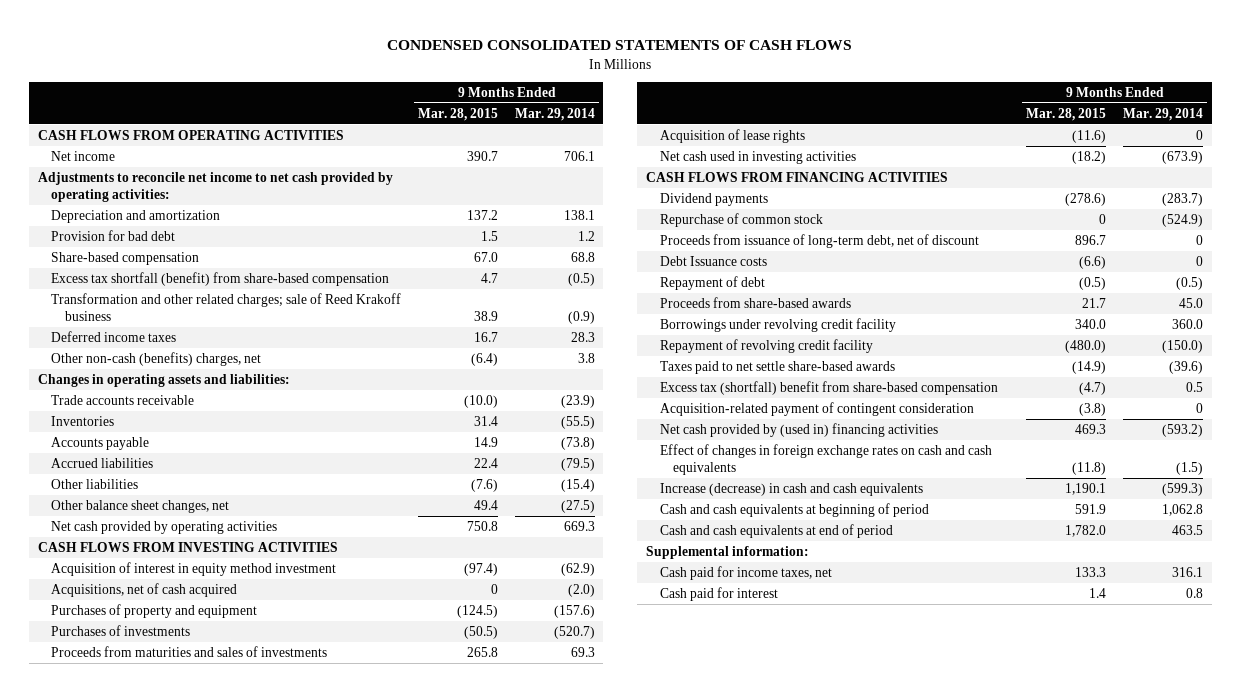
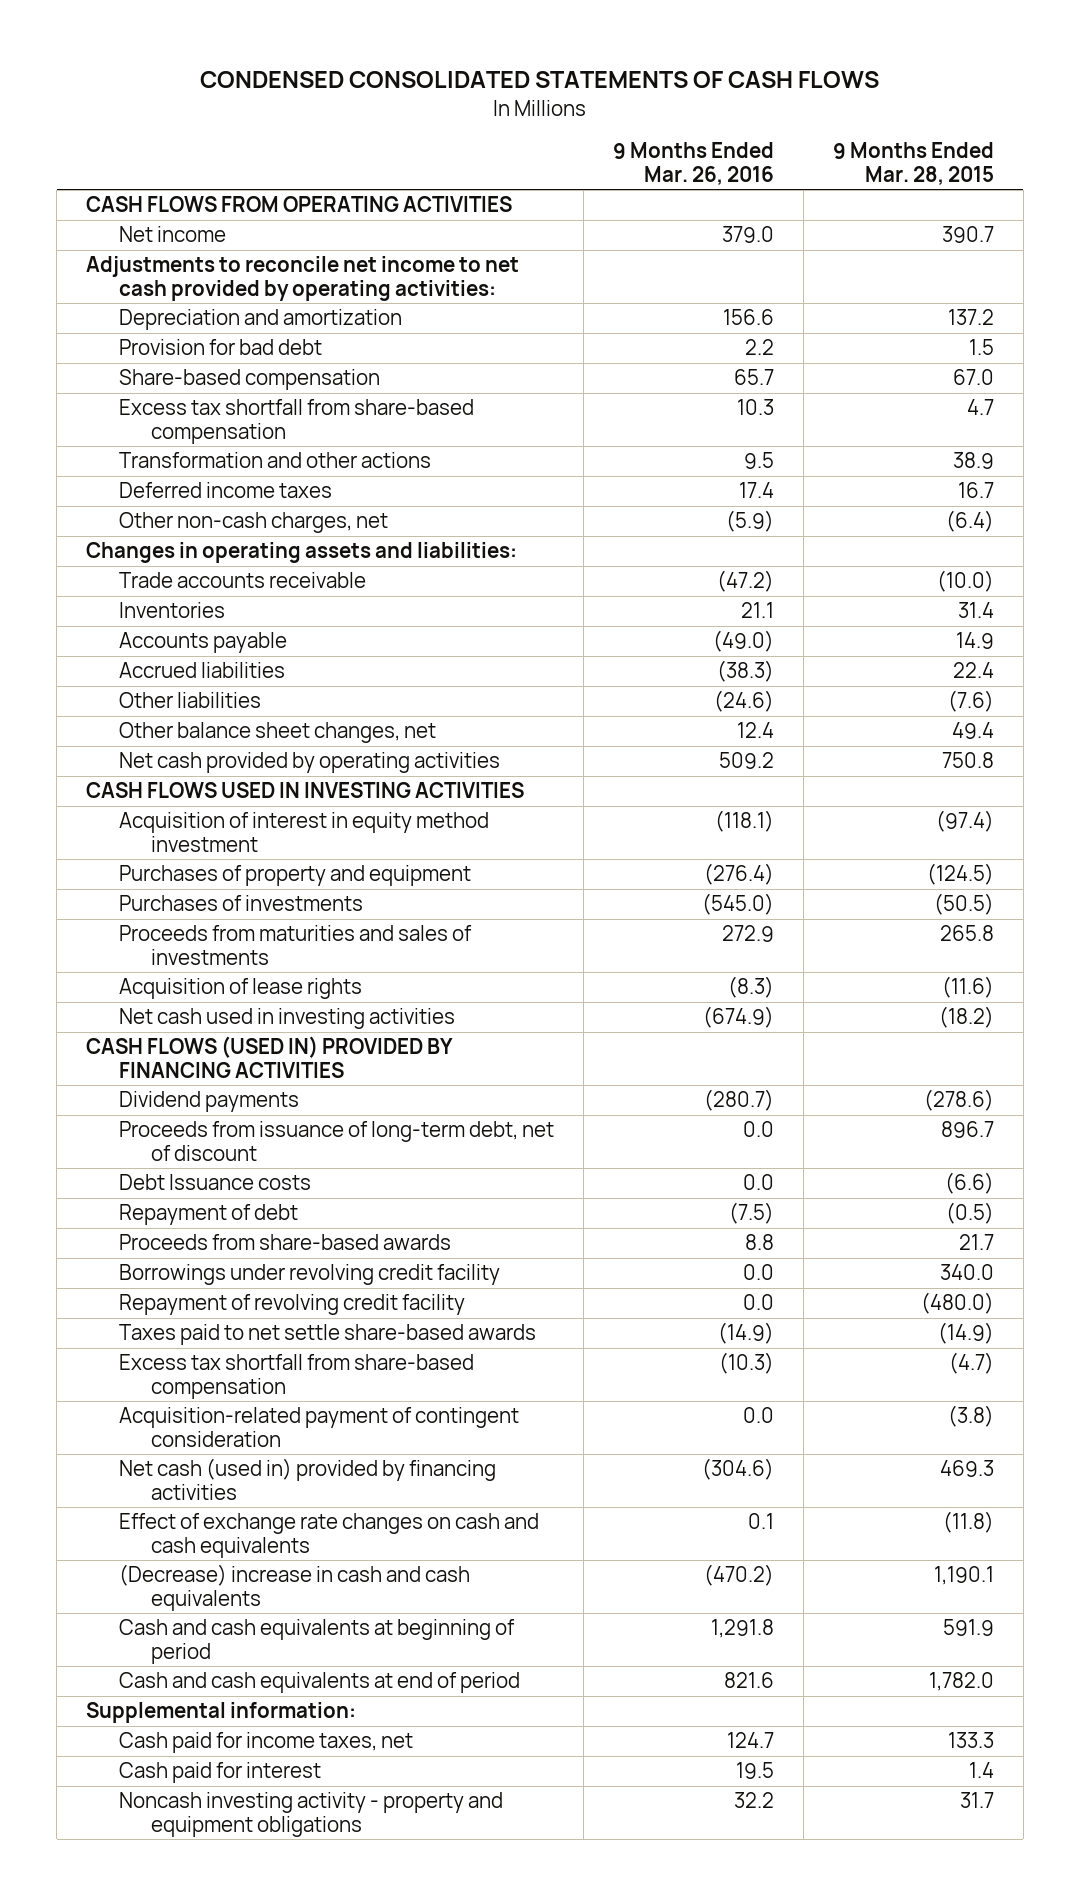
[514,107,595,121] Mar. 29, 2014 -> none
none -> [612,142,774,185] 9 Months Ended Mar. 26, 2016
[51,271,390,286] Excess tax shortfall (benefit) from share-based compensation -> [118,399,474,444] Excess tax shortfall from share-based compensation
[51,292,402,322] Transformation and other related charges; sale of Reed Krakoff business -> [118,452,431,469] Transformation and other actions
[51,351,262,366] Other non-cash (benefits) charges, net -> [118,512,388,534] Other non-cash charges, net
[37,541,338,552] CASH FLOWS FROM INVESTING ACTIVITIES -> [86,782,525,799] CASH FLOWS USED IN INVESTING ACTIVITIES
[51,582,238,597] Acquisitions, net of cash acquired -> none
[645,171,948,182] CASH FLOWS FROM FINANCING ACTIVITIES -> [86,1036,454,1078] CASH FLOWS (USED IN) PROVIDED BY FINANCING ACTIVITIES
[659,212,823,227] Repurchase of common stock -> none
[659,380,998,395] Excess tax (shortfall) benefit from share-based compensation -> [118,1354,474,1399] Excess tax shortfall from share-based compensation
[659,422,938,437] Net cash provided by (used in) financing activities -> [118,1458,496,1500] Net cash (used in) provided by financing activities
[659,443,992,476] Effect of changes in foreign exchange rates on cash and cash equivalents -> [118,1513,539,1558] Effect of exchange rate changes on cash and cash equivalents
[659,482,923,496] Increase (decrease) in cash and cash equivalents -> [118,1564,470,1611] (Decrease) increase in cash and cash equivalents
none -> [118,1792,503,1837] Noncash investing activity - property and equipment obligations

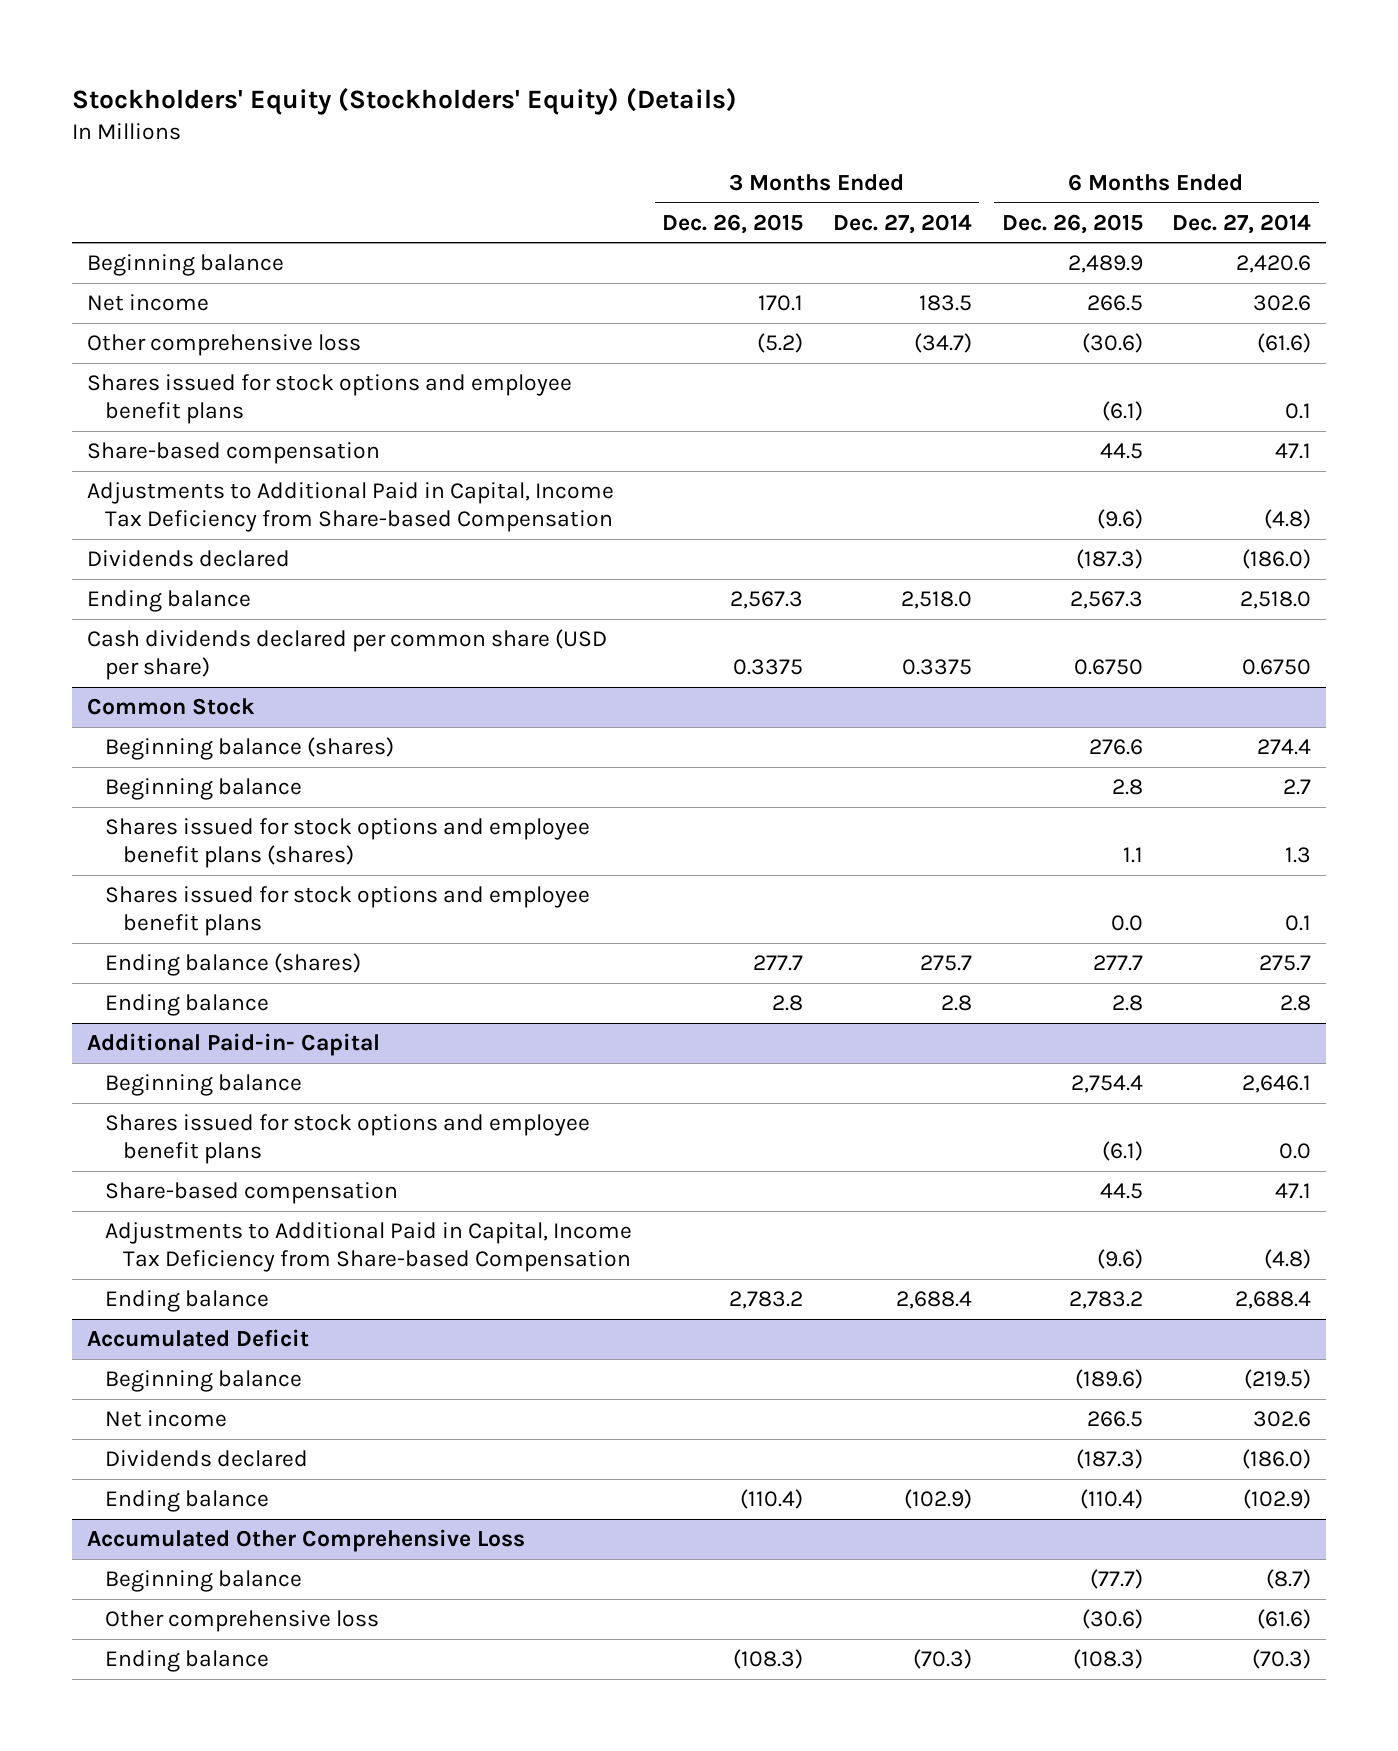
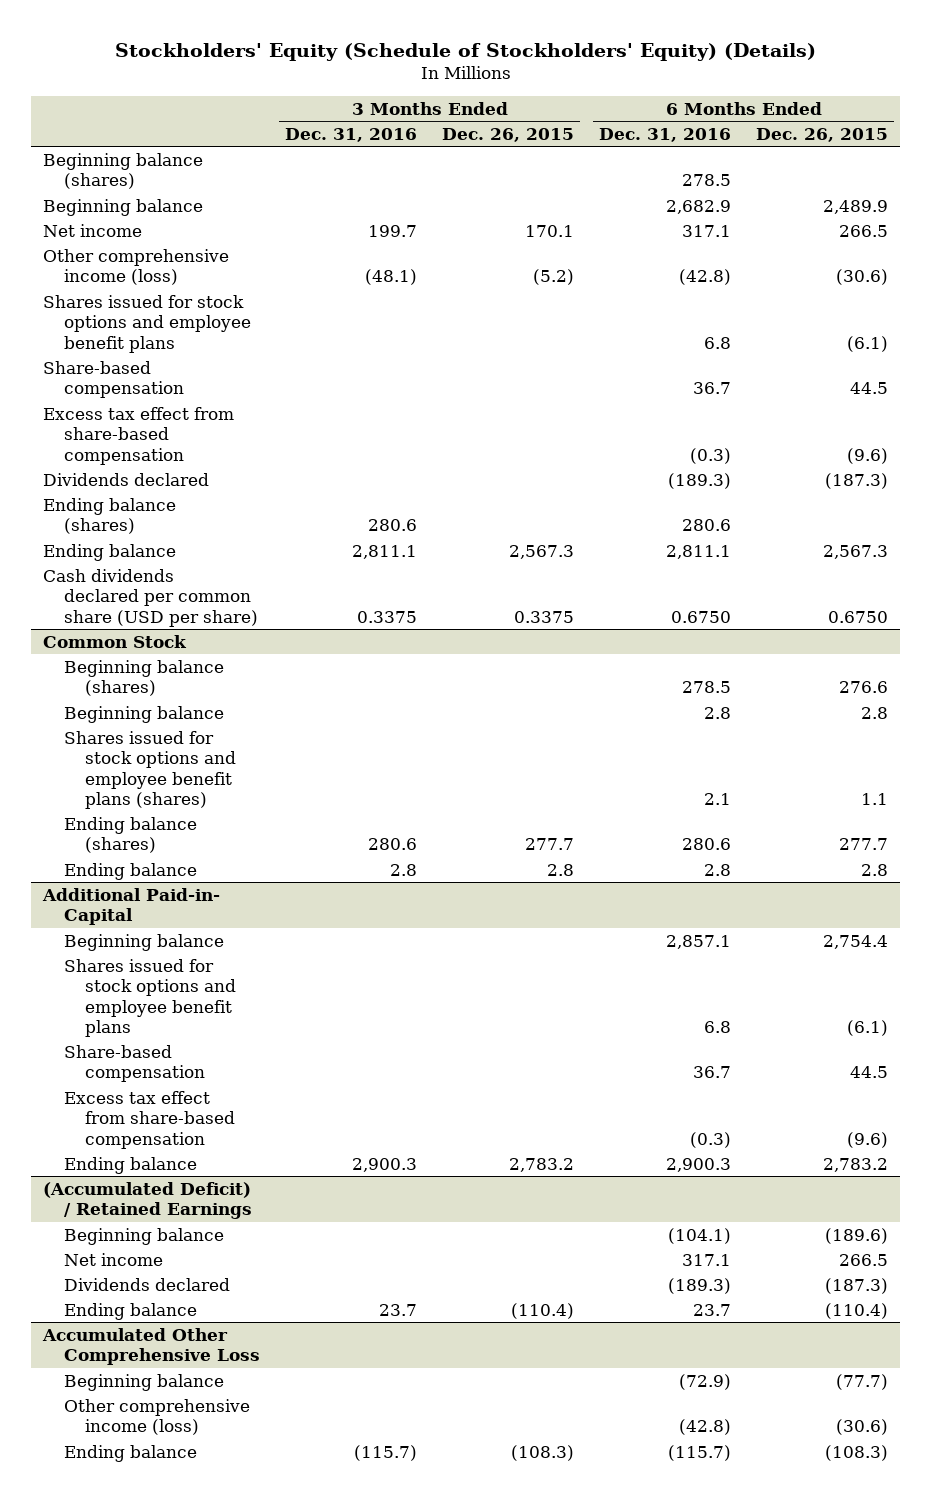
[72,88,738,116] Stockholders' Equity (Stockholders' Equity) (Details) -> [114,42,816,61] Stockholders' Equity (Schedule of Stockholders' Equity) (Details)
[832,213,972,234] Dec. 27, 2014 -> none
[1172,213,1312,234] Dec. 27, 2014 -> none
none -> [285,127,418,142] Dec. 31, 2016
none -> [599,127,732,142] Dec. 31, 2016
none -> [43,152,204,190] Beginning balance (shares)
[87,334,362,357] Other comprehensive loss -> [43,248,230,286] Other comprehensive income (loss)
[87,482,615,533] Adjustments to Additional Paid in Capital, Income Tax Deficiency from Share-based Compensation -> [43,406,235,465] Excess tax effect from share-based compensation
none -> [43,497,177,535] Ending balance (shares)
[105,886,591,937] Shares issued for stock options and employee benefit plans -> none
[105,1222,633,1273] Adjustments to Additional Paid in Capital, Income Tax Deficiency from Share-based Compensation -> [64,1090,236,1149] Excess tax effect from share-based compensation
[87,1329,310,1348] Accumulated Deficit -> [43,1181,253,1220] (Accumulated Deficit) / Retained Earnings
[105,1610,380,1633] Other comprehensive loss -> [64,1398,251,1436] Other comprehensive income (loss)

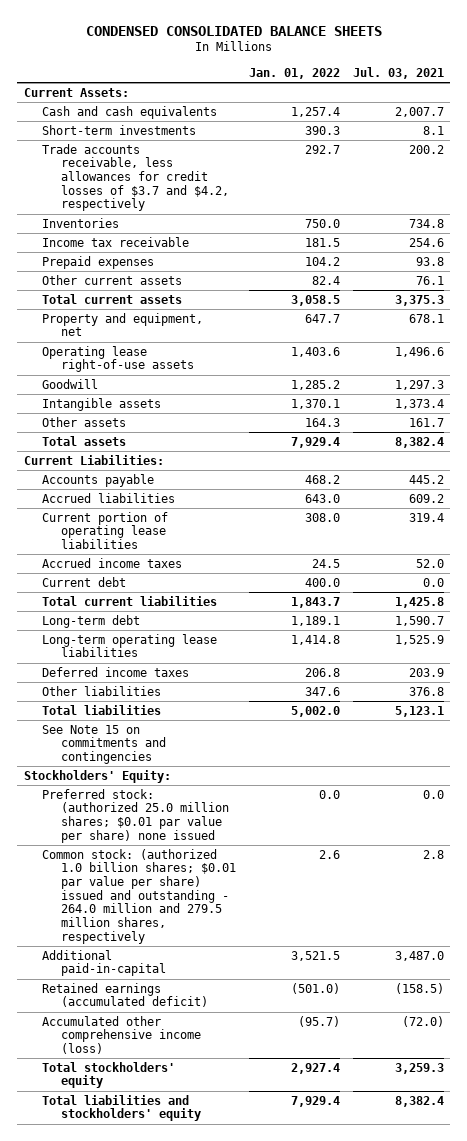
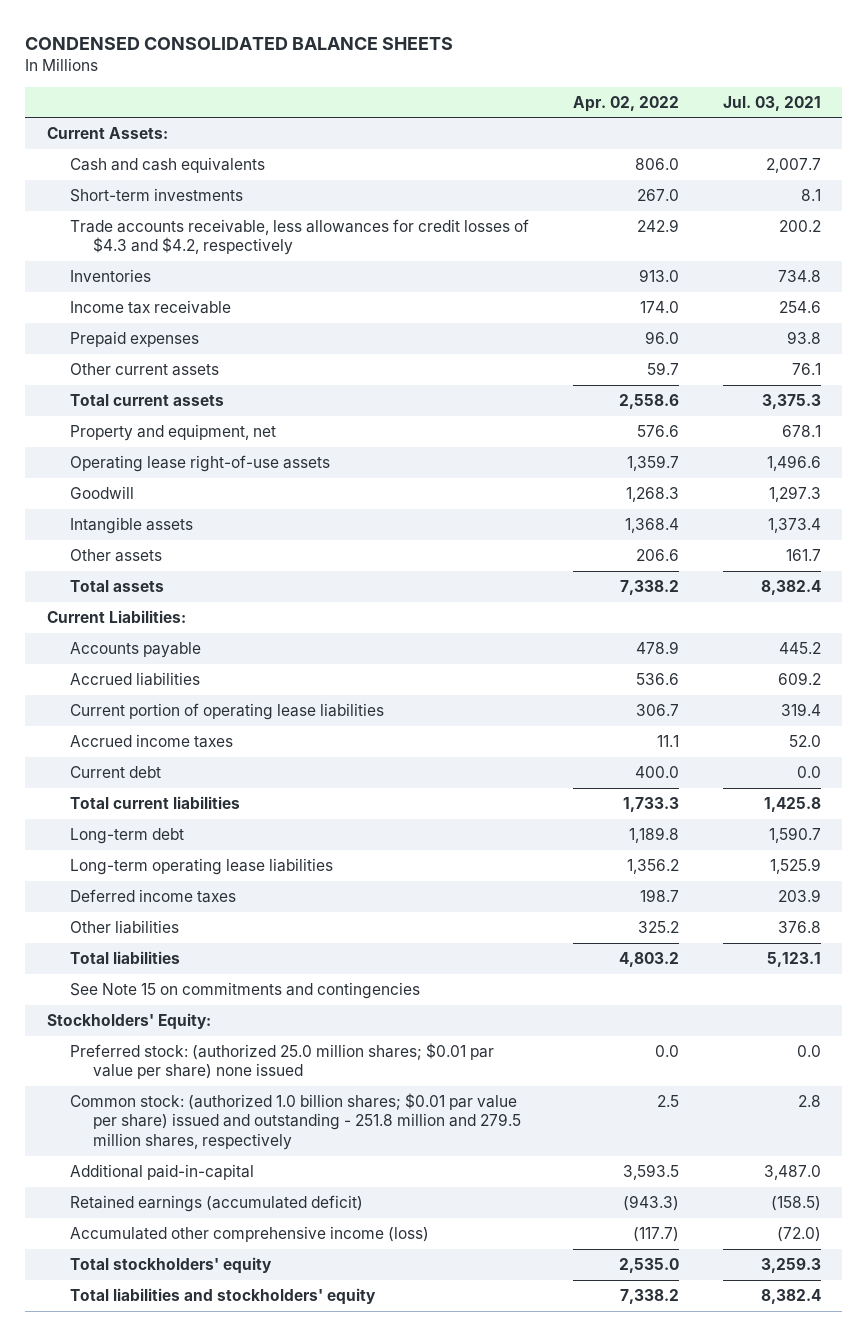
[249,68,341,80] Jan. 01, 2022 -> none
none -> [572,95,679,112] Apr. 02, 2022
[42,143,230,212] Trade accounts receivable, less allowances for credit losses of $3.7 and $4.2, respectively -> [70,218,530,256] Trade accounts receivable, less allowances for credit losses of $4.3 and $4.2, respectively
[42,848,237,944] Common stock: (authorized 1.0 billion shares; $0.01 par value per share) issued and outstanding - 264.0 million and 279.5 million shares, respectively -> [70,1092,522,1150] Common stock: (authorized 1.0 billion shares; $0.01 par value per share) issued and outstanding - 251.8 million and 279.5 million shares, respectively

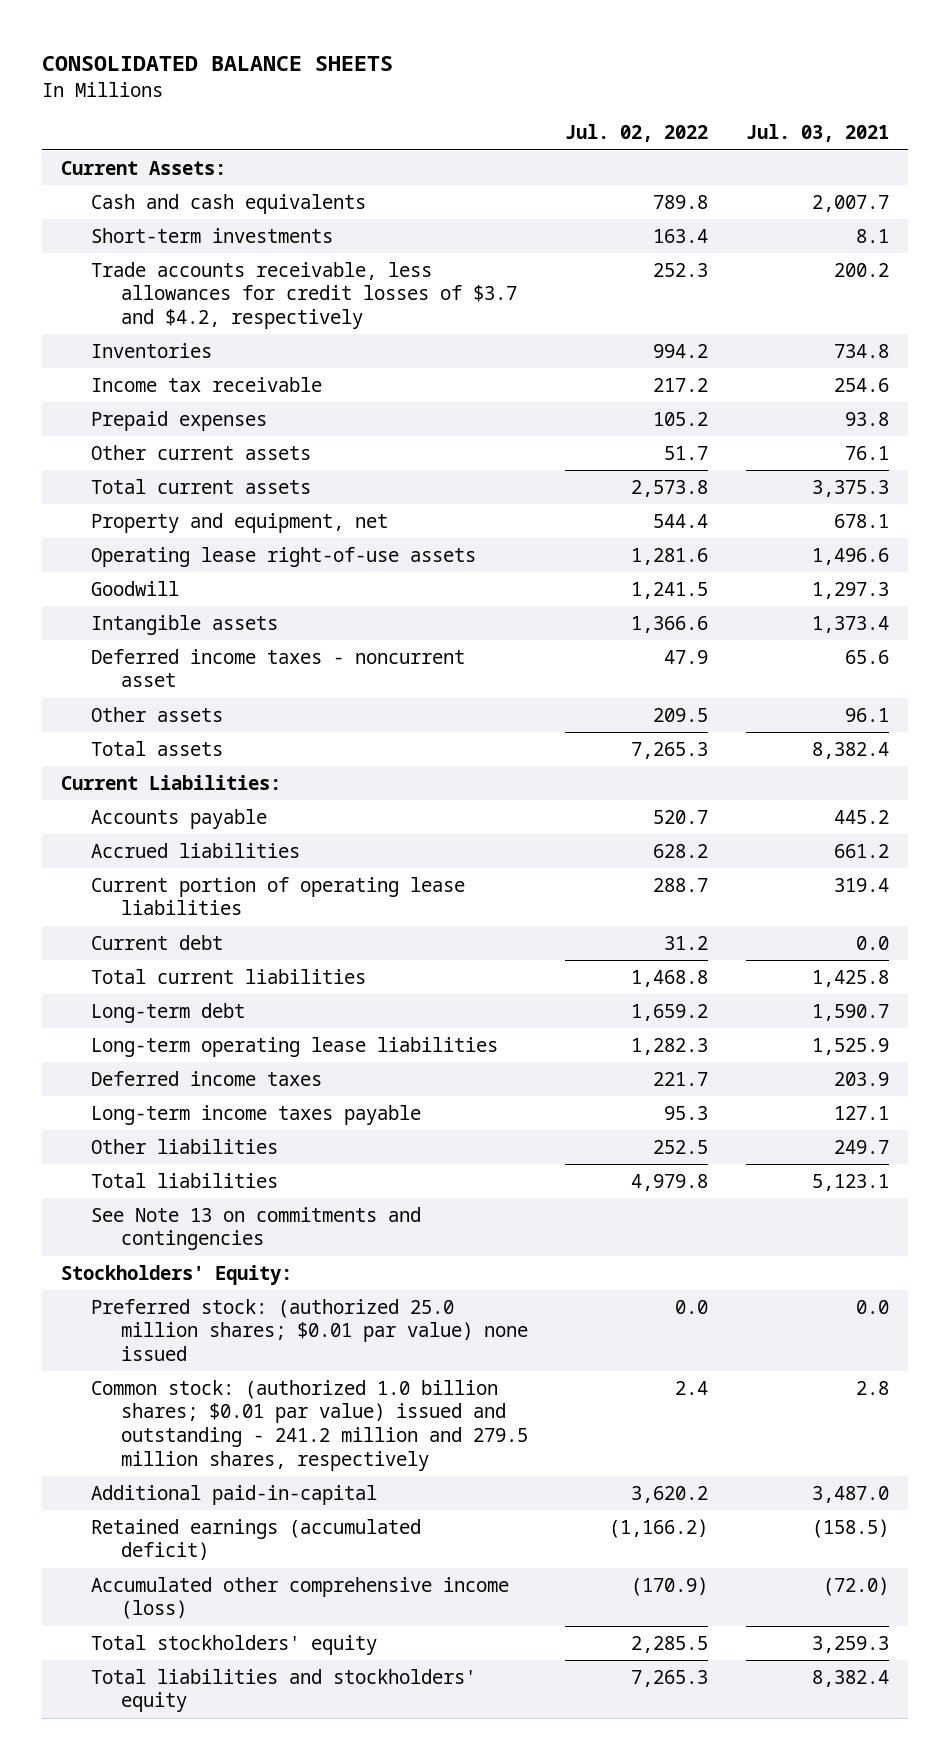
[25,36,454,50] CONDENSED CONSOLIDATED BALANCE SHEETS -> [41,56,393,72] CONSOLIDATED BALANCE SHEETS
[572,95,679,112] Apr. 02, 2022 -> none
none -> [565,124,709,143] Jul. 02, 2022
[70,218,530,256] Trade accounts receivable, less allowances for credit losses of $4.3 and $4.2, respectively -> [90,261,517,329] Trade accounts receivable, less allowances for credit losses of $3.7 and $4.2, respectively
none -> [90,648,465,688] Deferred income taxes - noncurrent asset
[785,548,821,561] 161.7 -> [845,707,890,722] 96.1
[777,671,821,685] 609.2 -> [834,843,890,858] 661.2
[70,733,234,748] Accrued income taxes -> none
none -> [90,1104,421,1125] Long-term income taxes payable
[777,920,821,933] 376.8 -> [834,1139,890,1154] 249.7
[70,981,421,999] See Note 15 on commitments and contingencies -> [90,1206,421,1251] See Note 13 on commitments and contingencies
[70,1042,495,1080] Preferred stock: (authorized 25.0 million shares; $0.01 par value per share) none issued -> [90,1298,528,1361] Preferred stock: (authorized 25.0 million shares; $0.01 par value) none issued
[70,1092,522,1150] Common stock: (authorized 1.0 billion shares; $0.01 par value per share) issued and outstanding - 251.8 million and 279.5 million shares, respectively -> [90,1379,528,1471] Common stock: (authorized 1.0 billion shares; $0.01 par value) issued and outstanding - 241.2 million and 279.5 million shares, respectively

